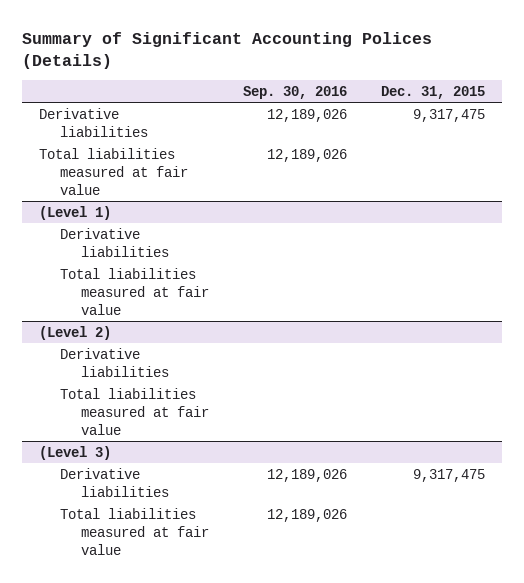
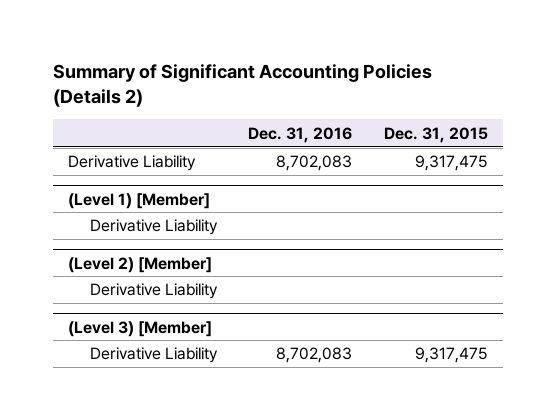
[21,31,432,69] Summary of Significant Accounting Polices (Details) -> [52,63,432,108] Summary of Significant Accounting Policies (Details 2)
[243,86,348,100] Sep. 30, 2016 -> none
none -> [248,126,353,143] Dec. 31, 2016
[38,147,188,195] Total liabilities measured at fair value -> none
[59,267,210,315] Total liabilities measured at fair value -> none
[59,387,210,435] Total liabilities measured at fair value -> none
[59,507,210,555] Total liabilities measured at fair value -> none
[38,107,148,137] Derivative liabilities -> [68,155,197,172] Derivative Liability
[38,205,111,220] (Level 1) -> [68,192,211,209] (Level 1) [Member]
[59,227,170,257] Derivative liabilities -> [89,219,218,236] Derivative Liability
[38,325,111,340] (Level 2) -> [68,256,213,273] (Level 2) [Member]
[59,347,170,377] Derivative liabilities -> [89,283,218,300] Derivative Liability
[38,445,111,460] (Level 3) -> [68,320,213,337] (Level 3) [Member]
[59,467,170,497] Derivative liabilities -> [89,347,218,364] Derivative Liability

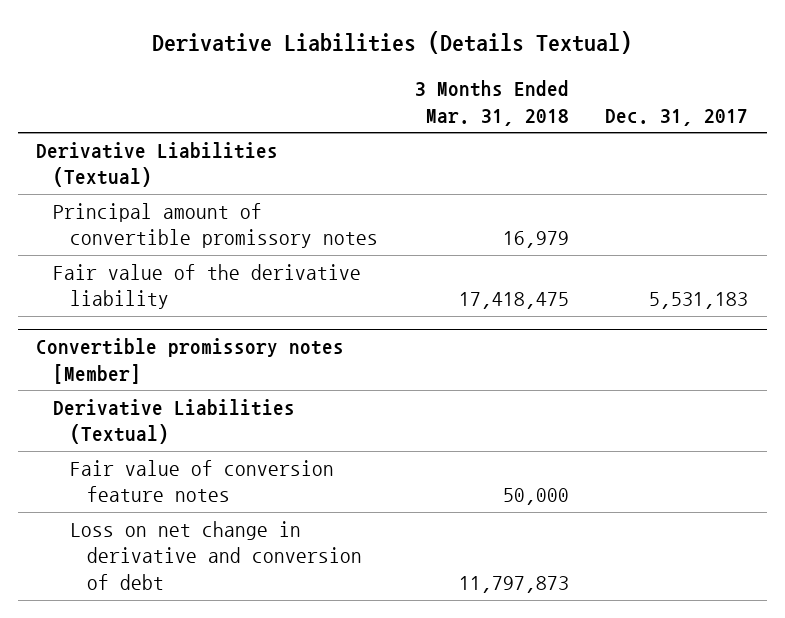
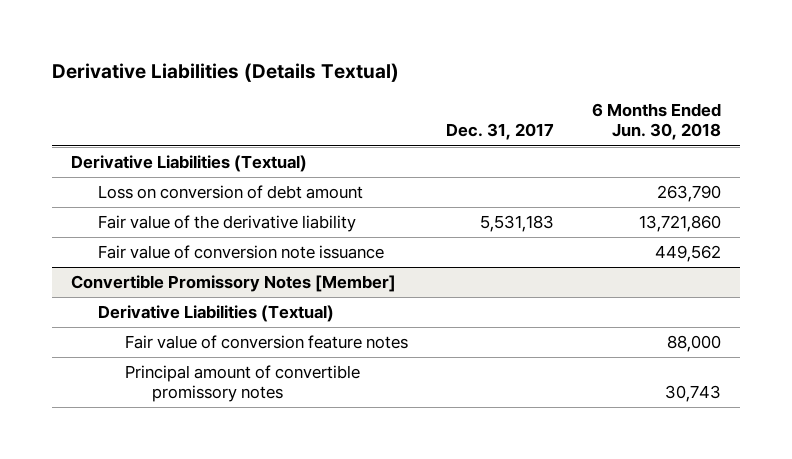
[414,79,569,126] 3 Months Ended Mar. 31, 2018 -> none
none -> [591,103,721,141] 6 Months Ended Jun. 30, 2018
[53,202,379,249] Principal amount of convertible promissory notes -> none
none -> [97,185,363,200] Loss on conversion of debt amount
none -> [97,245,384,260] Fair value of conversion note issuance
[36,338,345,384] Convertible promissory notes [Member] -> [71,275,397,293] Convertible Promissory Notes [Member]
[70,520,363,591] Loss on net change in derivative and conversion of debt -> none
none -> [124,365,360,403] Principal amount of convertible promissory notes

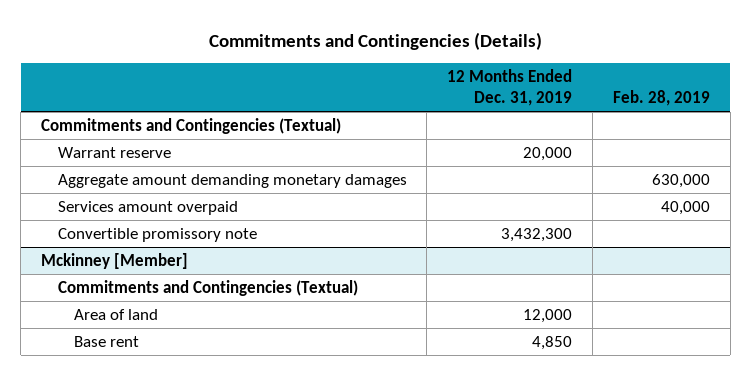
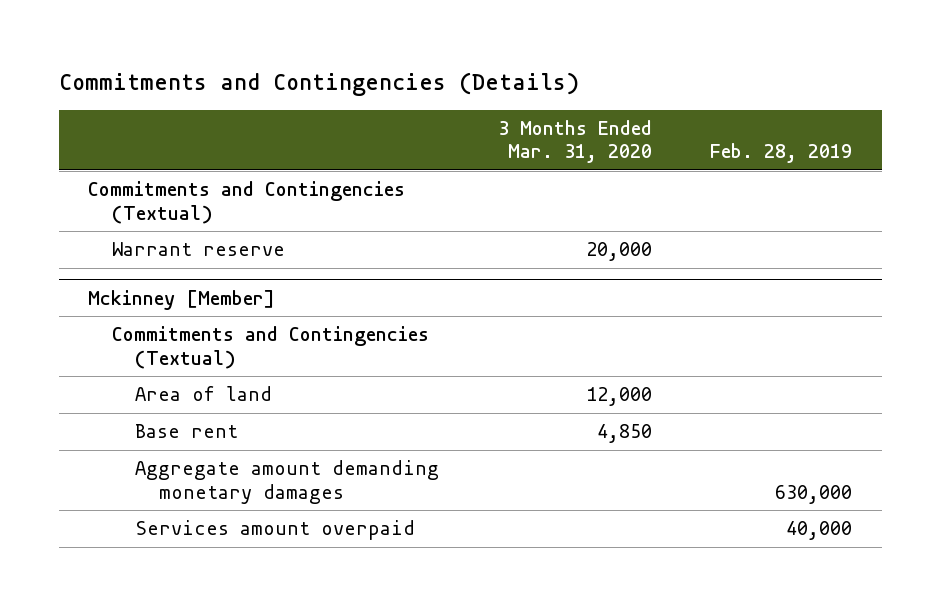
[447,69,573,107] 12 Months Ended Dec. 31, 2019 -> none
none -> [497,120,652,164] 3 Months Ended Mar. 31, 2020
[57,173,407,188] Aggregate amount demanding monetary damages -> none
[57,200,238,215] Services amount overpaid -> none
[57,227,257,242] Convertible promissory note -> none
none -> [135,460,440,504] Aggregate amount demanding monetary damages
none -> [135,520,416,541] Services amount overpaid

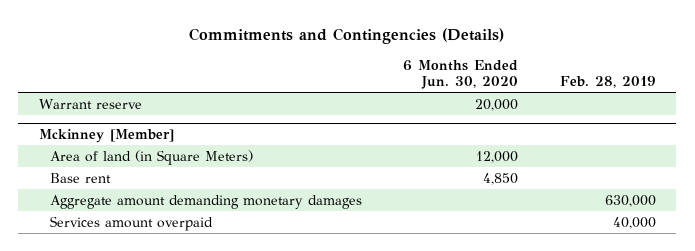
[497,120,652,164] 3 Months Ended Mar. 31, 2020 -> none
none -> [403,59,519,90] 6 Months Ended Jun. 30, 2020
[87,181,405,224] Commitments and Contingencies (Textual) -> none
[111,326,429,369] Commitments and Contingencies (Textual) -> none
[135,386,273,402] Area of land -> [50,149,254,165] Area of land (in Square Meters)

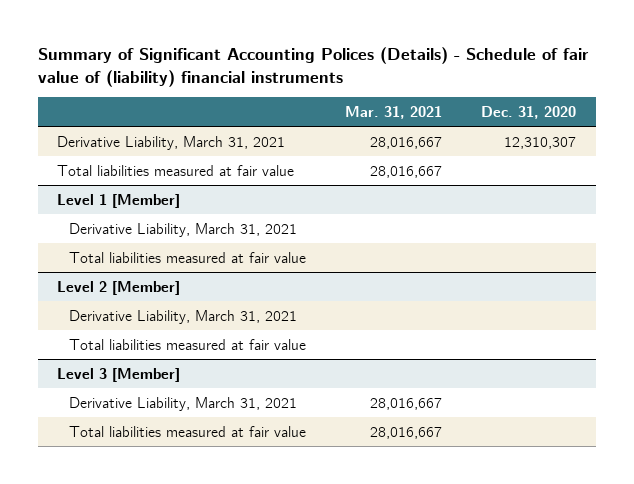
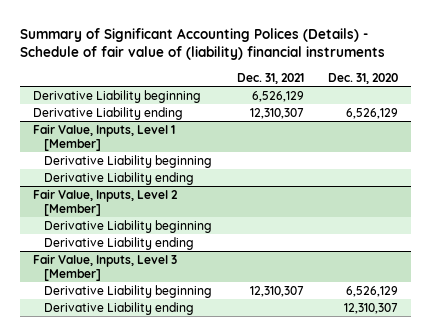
[345,105,443,119] Mar. 31, 2021 -> none
none -> [236,72,304,84] Dec. 31, 2021
[57,135,286,150] Derivative Liability, March 31, 2021 -> none
[57,164,295,176] Total liabilities measured at fair value -> none
[69,222,298,237] Derivative Liability, March 31, 2021 -> none
[69,251,307,263] Total liabilities measured at fair value -> none
[69,309,298,324] Derivative Liability, March 31, 2021 -> none
[69,338,307,350] Total liabilities measured at fair value -> none
[69,396,298,411] Derivative Liability, March 31, 2021 -> none
[69,425,307,437] Total liabilities measured at fair value -> none
none -> [32,89,201,103] Derivative Liability beginning
none -> [32,106,183,120] Derivative Liability ending
[57,193,181,208] Level 1 [Member] -> [32,123,175,151] Fair Value, Inputs, Level 1 [Member]
none -> [44,154,213,168] Derivative Liability beginning
none -> [44,171,195,185] Derivative Liability ending
[57,280,181,295] Level 2 [Member] -> [32,188,178,216] Fair Value, Inputs, Level 2 [Member]
none -> [44,219,213,233] Derivative Liability beginning
none -> [44,236,195,250] Derivative Liability ending
[57,367,181,382] Level 3 [Member] -> [32,253,177,281] Fair Value, Inputs, Level 3 [Member]
none -> [44,284,213,298] Derivative Liability beginning
none -> [44,301,195,315] Derivative Liability ending

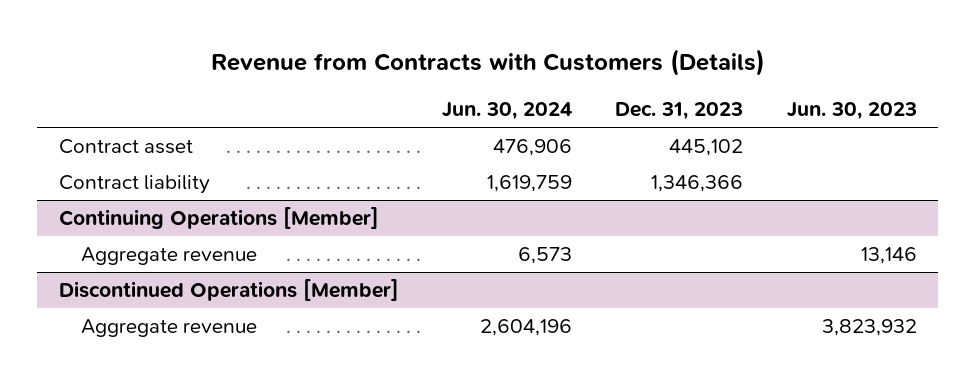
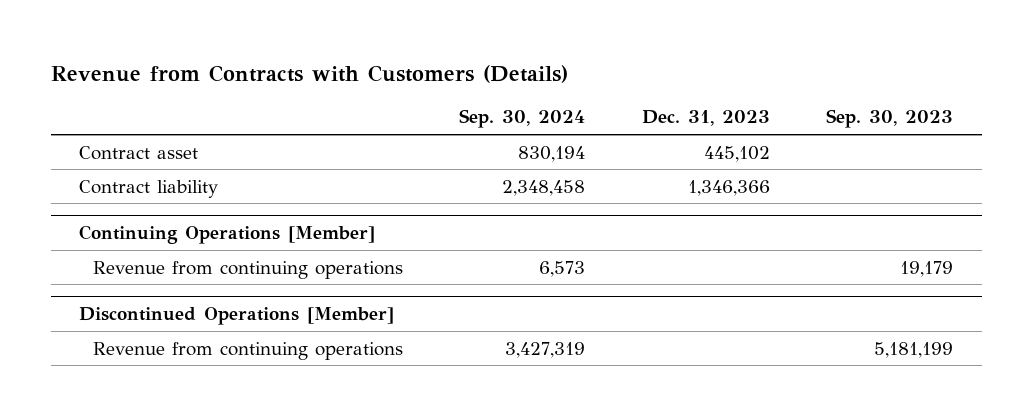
[442,102,573,121] Jun. 30, 2024 -> none
[786,102,917,121] Jun. 30, 2023 -> none
none -> [459,109,586,129] Sep. 30, 2024
none -> [826,109,954,129] Sep. 30, 2023
[81,247,258,266] Aggregate revenue -> [92,260,403,279] Revenue from continuing operations
[81,319,258,338] Aggregate revenue -> [92,341,403,360] Revenue from continuing operations

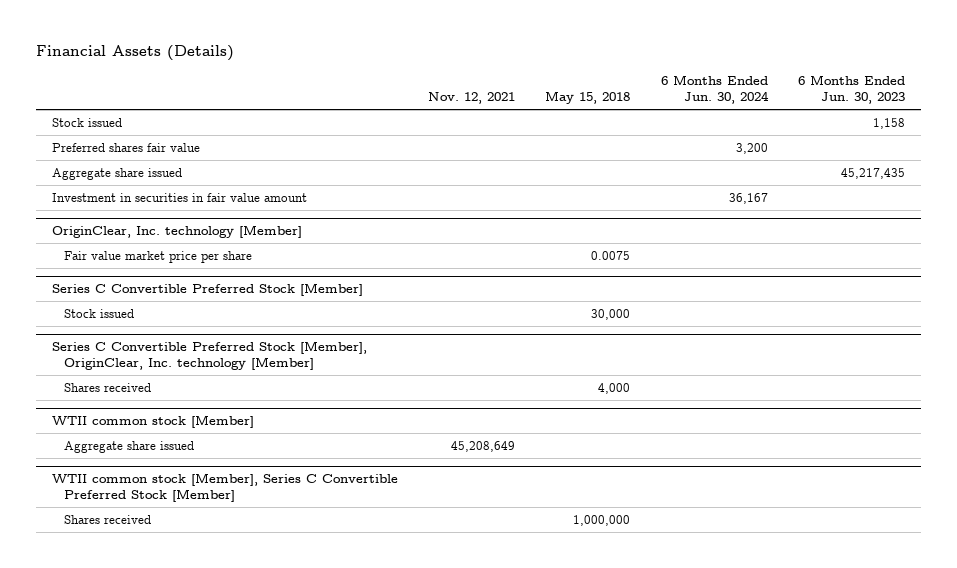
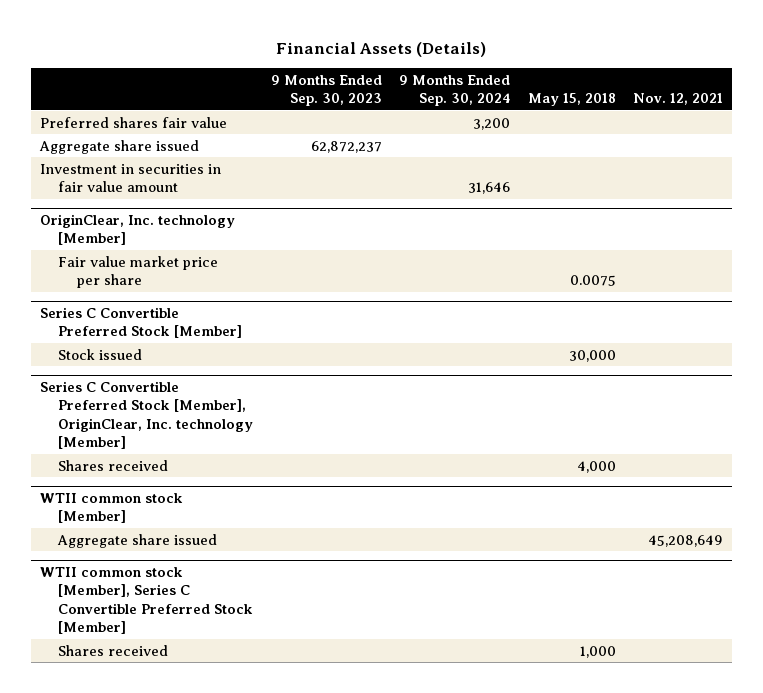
[660,74,769,104] 6 Months Ended Jun. 30, 2024 -> none
[798,74,906,104] 6 Months Ended Jun. 30, 2023 -> none
none -> [270,74,382,107] 9 Months Ended Sep. 30, 2023
none -> [399,74,511,107] 9 Months Ended Sep. 30, 2024
[51,117,122,127] Stock issued -> none
[573,514,631,526] 1,000,000 -> [579,645,616,658] 1,000

